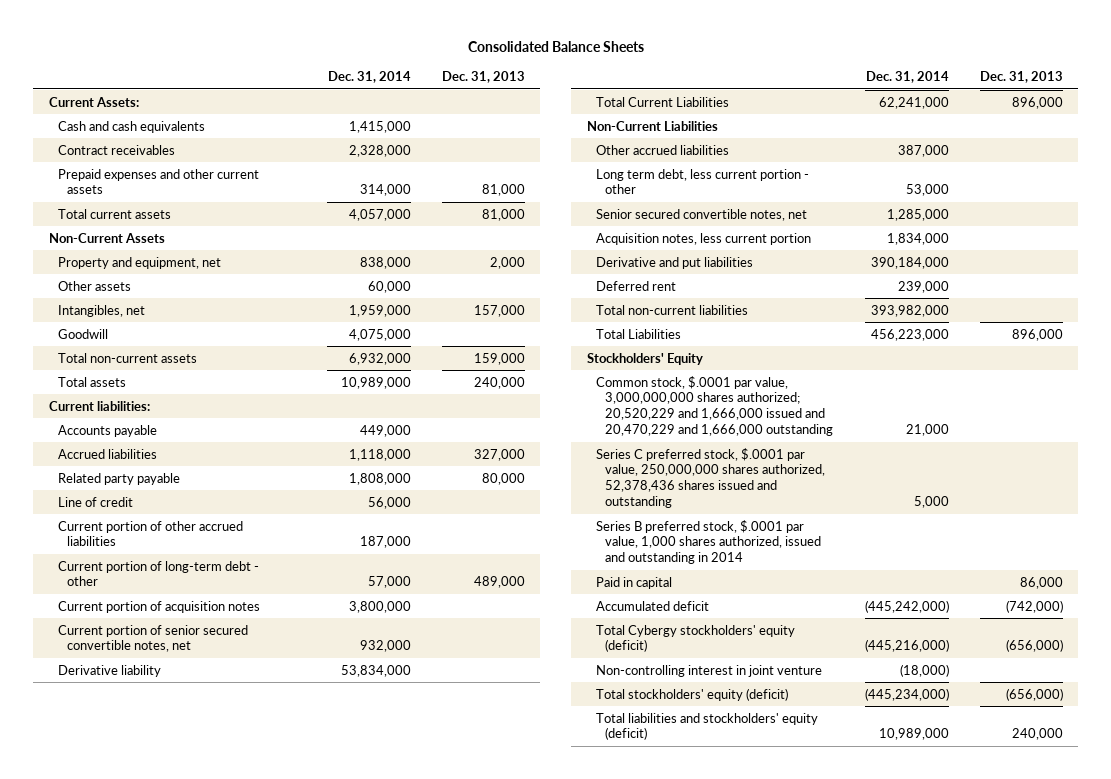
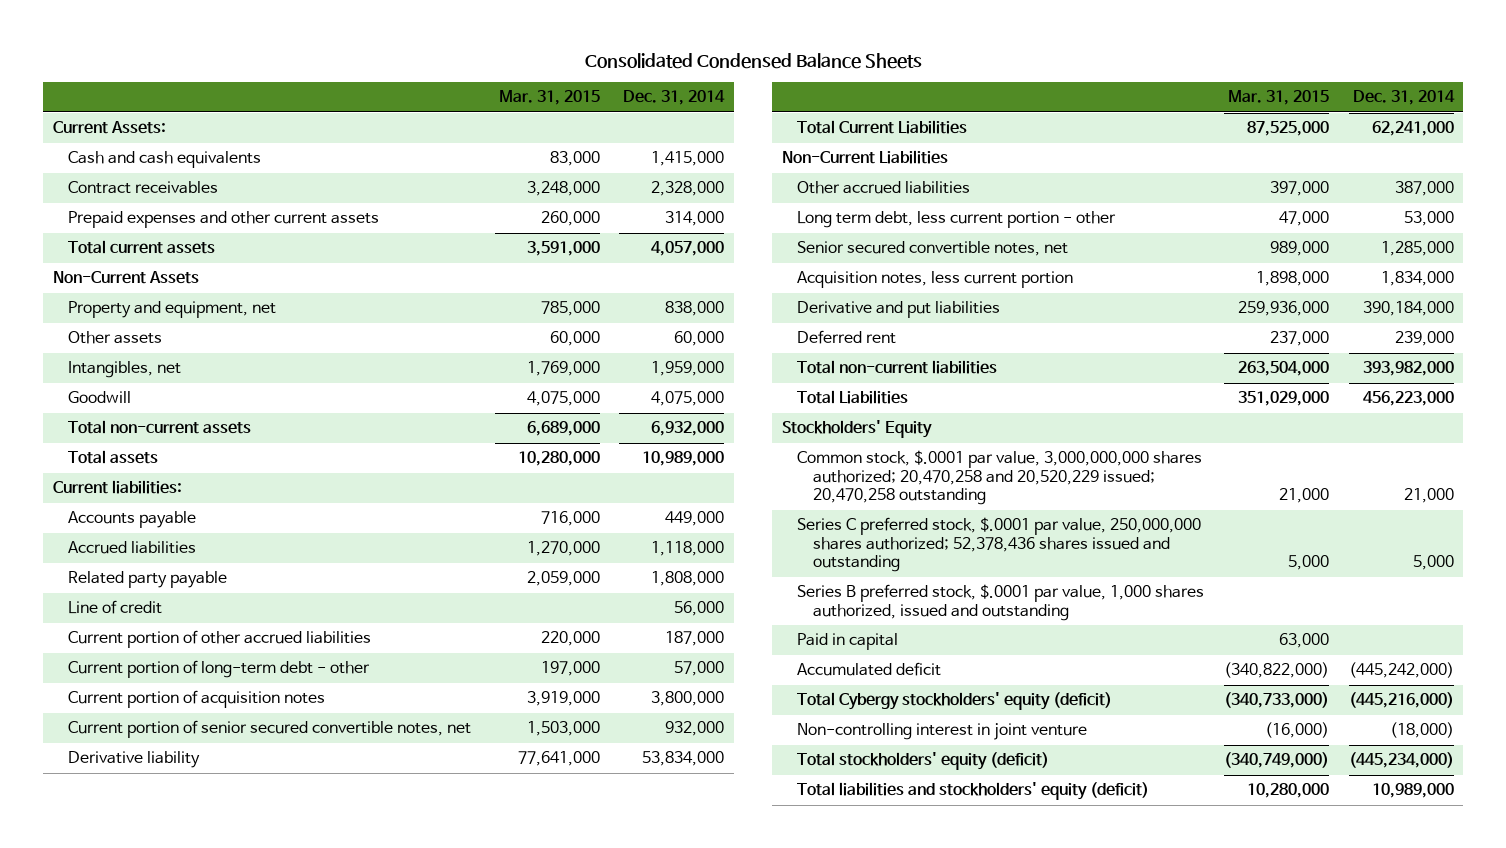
[467,41,644,53] Consolidated Balance Sheets -> [585,52,923,69] Consolidated Condensed Balance Sheets
[441,71,525,84] Dec. 31, 2013 -> none
none -> [498,90,600,106] Mar. 31, 2015
[596,375,834,437] Common stock, $.0001 par value, 3,000,000,000 shares authorized; 20,520,229 and 1,666,000 issued and 20,470,229 and 1,666,000 outstanding -> [797,450,1203,506] Common stock, $.0001 par value, 3,000,000,000 shares authorized; 20,470,258 and 20,520,229 issued; 20,470,258 outstanding
[596,447,826,509] Series C preferred stock, $.0001 par value, 250,000,000 shares authorized, 52,378,436 shares issued and outstanding -> [797,517,1202,573] Series C preferred stock, $.0001 par value, 250,000,000 shares authorized; 52,378,436 shares issued and outstanding
[596,519,822,565] Series B preferred stock, $.0001 par value, 1,000 shares authorized, issued and outstanding in 2014 -> [797,584,1205,621] Series B preferred stock, $.0001 par value, 1,000 shares authorized, issued and outstanding

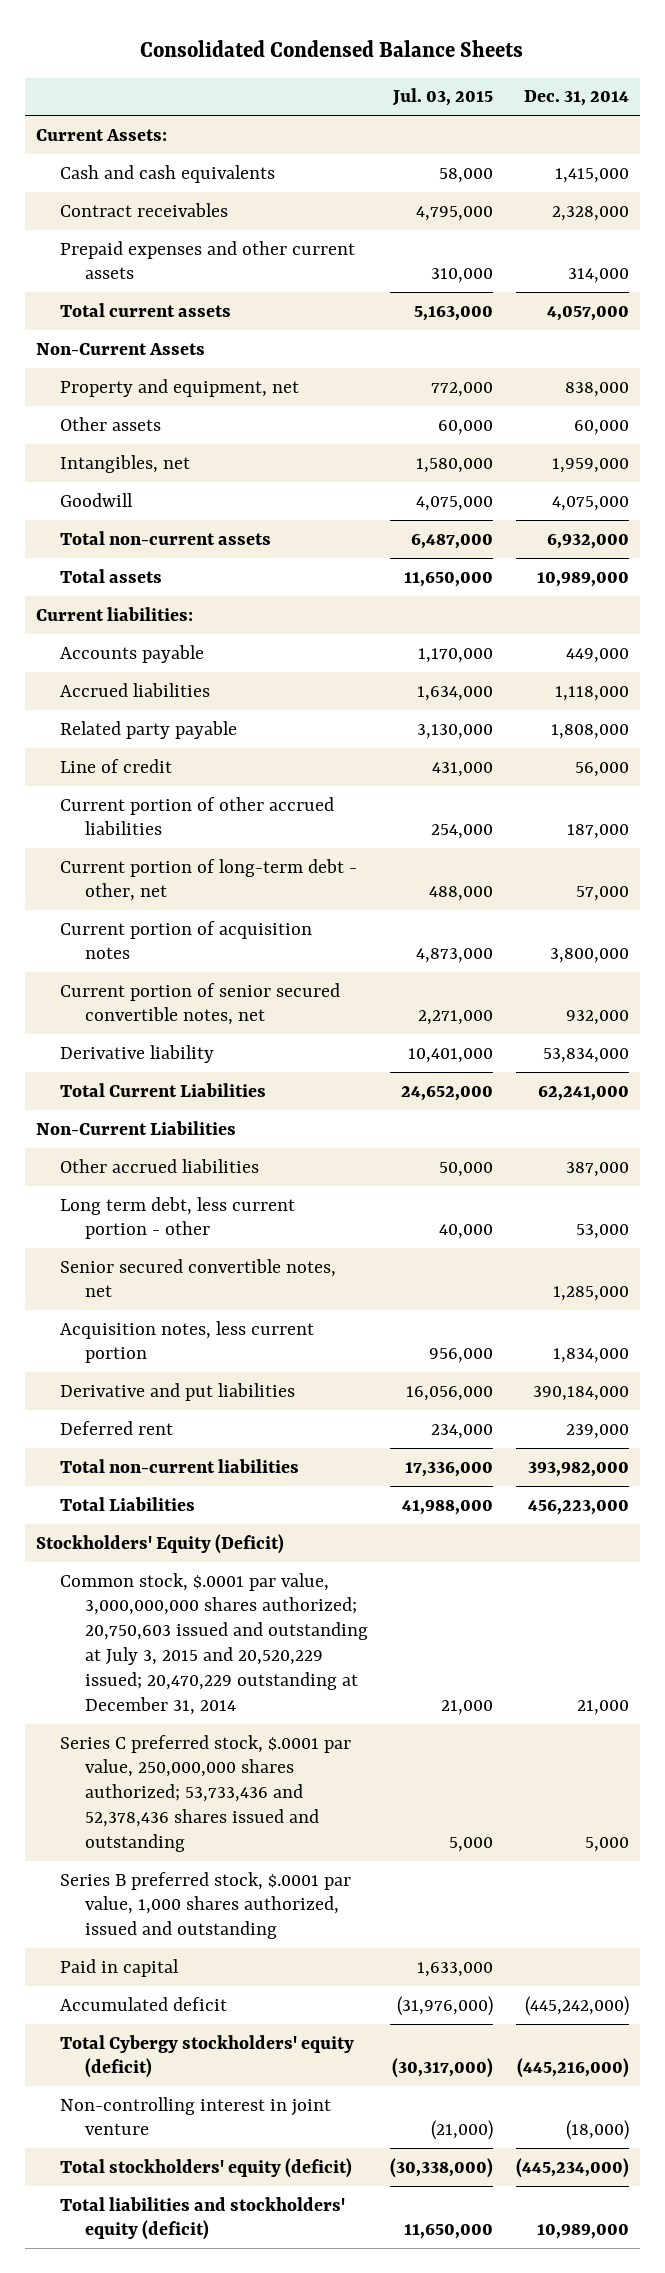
[498,90,600,106] Mar. 31, 2015 -> none
none -> [392,88,494,107] Jul. 03, 2015
[67,660,370,679] Current portion of long-term debt - other -> [60,858,358,902] Current portion of long-term debt - other, net
[782,420,933,439] Stockholders' Equity -> [36,1533,285,1554] Stockholders' Equity (Deficit)
[797,450,1203,506] Common stock, $.0001 par value, 3,000,000,000 shares authorized; 20,470,258 and 20,520,229 issued; 20,470,258 outstanding -> [60,1572,368,1715] Common stock, $.0001 par value, 3,000,000,000 shares authorized; 20,750,603 issued and outstanding at July 3, 2015 and 20,520,229 issued; 20,470,229 outstanding at December 31, 2014
[797,517,1202,573] Series C preferred stock, $.0001 par value, 250,000,000 shares authorized; 52,378,436 shares issued and outstanding -> [60,1734,352,1852] Series C preferred stock, $.0001 par value, 250,000,000 shares authorized; 53,733,436 and 52,378,436 shares issued and outstanding

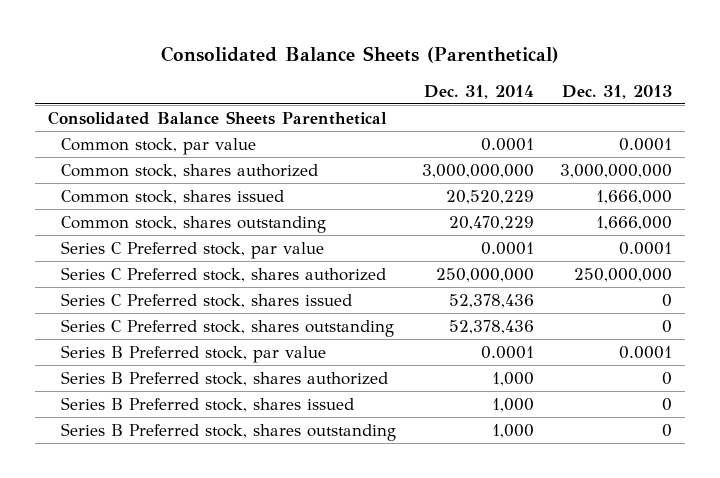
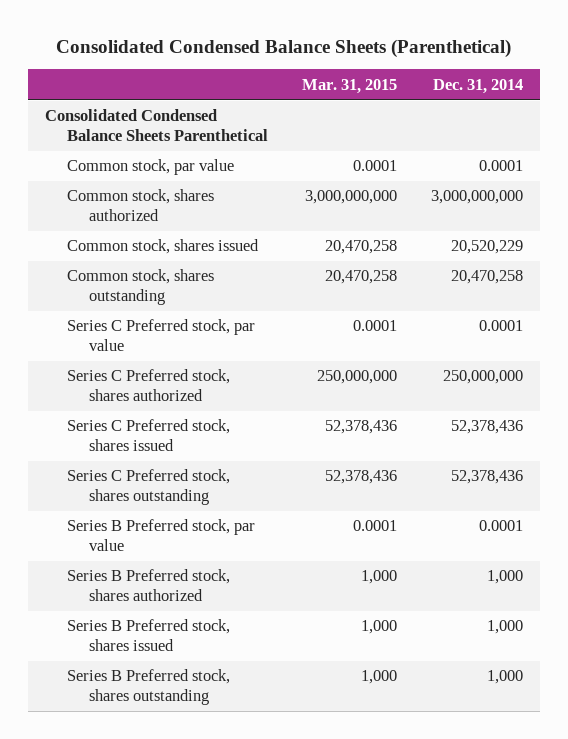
[160,45,559,63] Consolidated Balance Sheets (Parenthetical) -> [55,39,511,59] Consolidated Condensed Balance Sheets (Parenthetical)
[562,84,673,99] Dec. 31, 2013 -> none
none -> [301,78,397,94] Mar. 31, 2015
[47,110,387,125] Consolidated Balance Sheets Parenthetical -> [44,109,268,142] Consolidated Condensed Balance Sheets Parenthetical
[449,215,535,230] 20,470,229 -> [450,270,523,285] 20,470,258

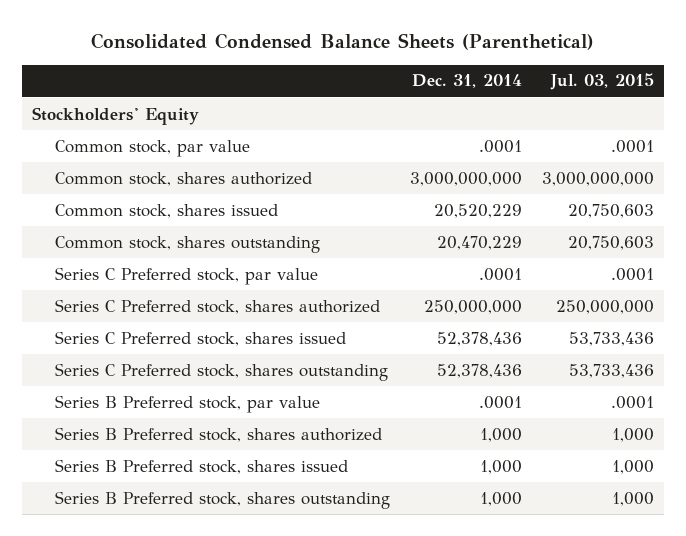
[301,78,397,94] Mar. 31, 2015 -> none
none -> [550,73,655,91] Jul. 03, 2015
[44,109,268,142] Consolidated Condensed Balance Sheets Parenthetical -> none
none -> [31,106,199,125] Stockholders' Equity
[478,160,523,172] 0.0001 -> [478,139,522,153] .0001
[450,270,523,285] 20,470,258 -> [436,235,522,250] 20,470,229
[478,320,523,332] 0.0001 -> [478,267,522,281] .0001
[478,520,523,532] 0.0001 -> [478,395,522,409] .0001

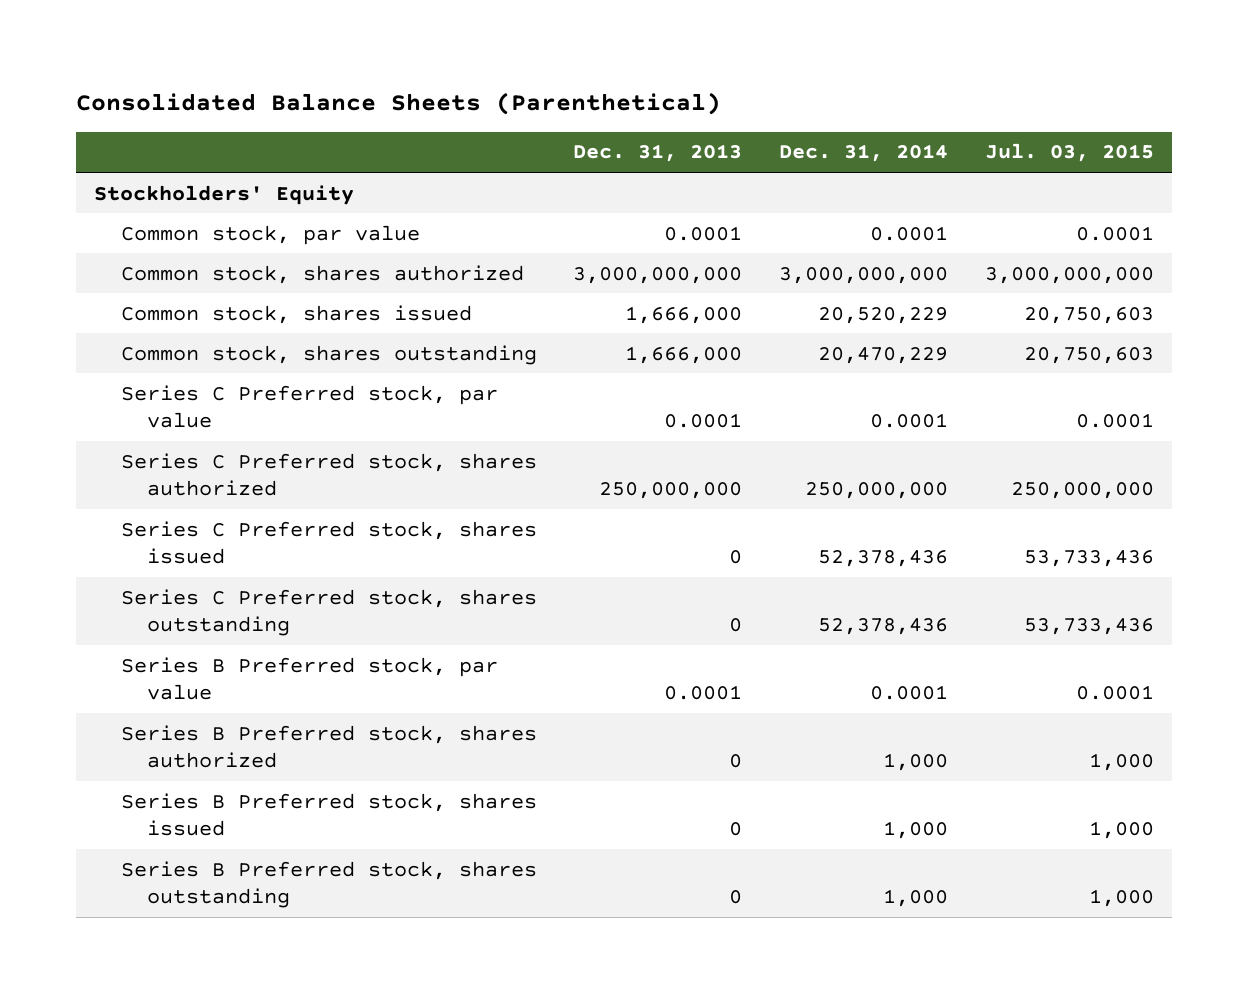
[90,32,594,50] Consolidated Condensed Balance Sheets (Parenthetical) -> [75,91,721,115] Consolidated Balance Sheets (Parenthetical)
none -> [573,144,743,163] Dec. 31, 2013
[478,139,522,153] .0001 -> [870,225,949,241] 0.0001
[611,139,655,153] .0001 -> [1075,225,1154,241] 0.0001
[478,267,522,281] .0001 -> [870,413,949,429] 0.0001
[611,267,655,281] .0001 -> [1075,413,1154,429] 0.0001
[478,395,522,409] .0001 -> [870,685,949,701] 0.0001
[611,395,655,409] .0001 -> [1075,685,1154,701] 0.0001

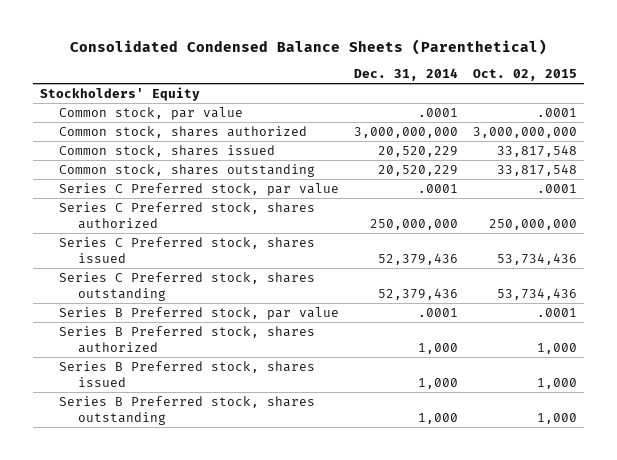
[75,91,721,115] Consolidated Balance Sheets (Parenthetical) -> [69,38,547,55] Consolidated Condensed Balance Sheets (Parenthetical)
[573,144,743,163] Dec. 31, 2013 -> none
[984,143,1154,163] Jul. 03, 2015 -> none
none -> [472,69,577,82] Oct. 02, 2015
[870,225,949,241] 0.0001 -> [417,107,458,117] .0001
[818,346,949,364] 20,470,229 -> [377,164,458,176] 20,520,229
[870,413,949,429] 0.0001 -> [417,183,458,193] .0001
[818,550,949,568] 52,378,436 -> [377,252,458,265] 52,379,436
[818,618,949,636] 52,378,436 -> [377,287,458,300] 52,379,436
[870,685,949,701] 0.0001 -> [417,307,458,317] .0001

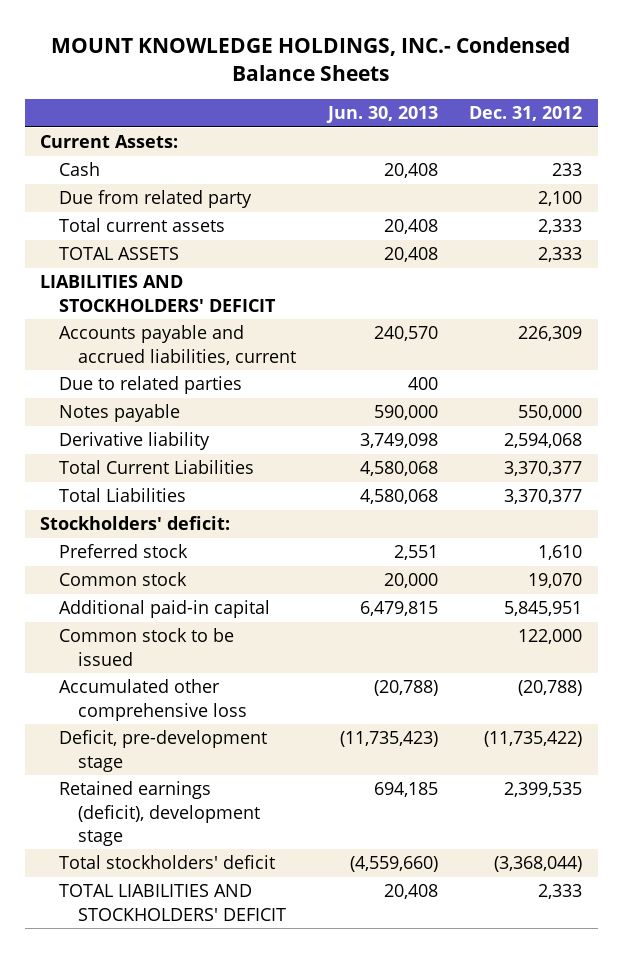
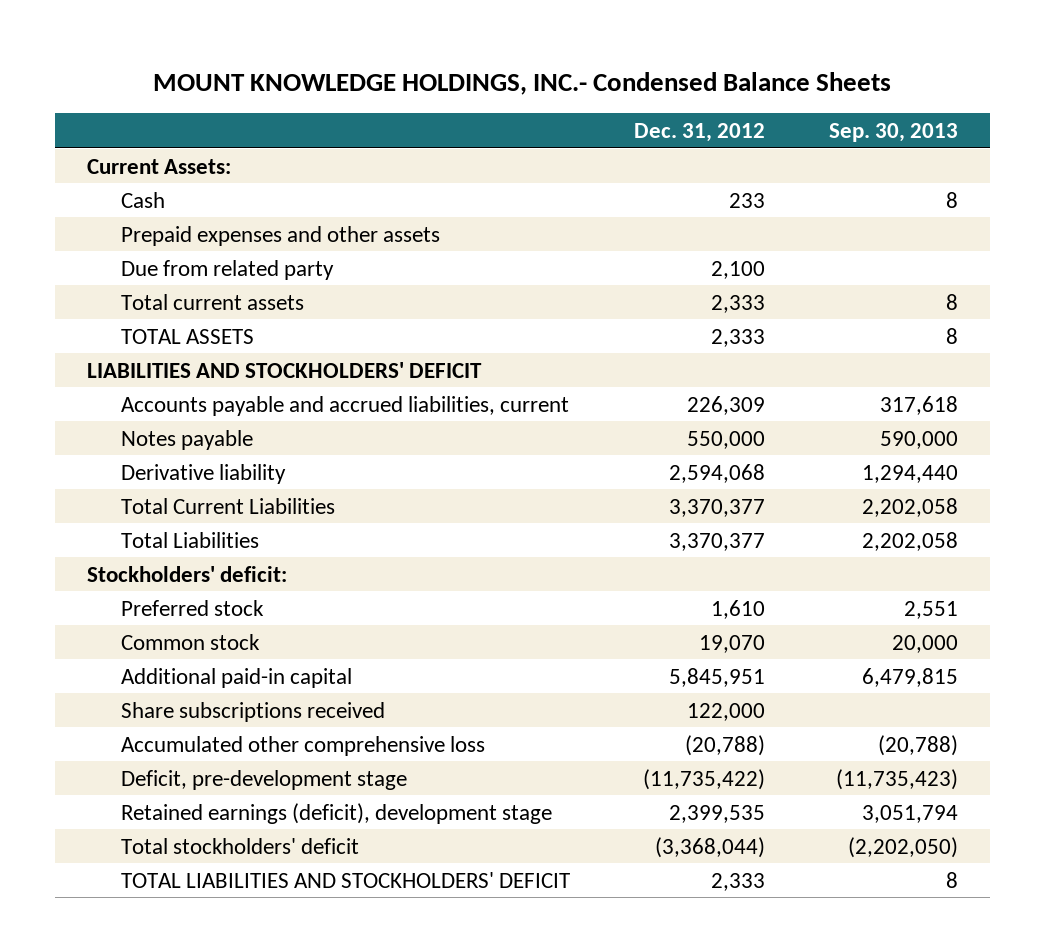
[325,106,438,124] Jun. 30, 2013 -> none
none -> [828,123,958,143] Sep. 30, 2013
none -> [121,225,441,246] Prepaid expenses and other assets
[59,376,243,395] Due to related parties -> none
[59,628,235,666] Common stock to be issued -> [121,701,386,722] Share subscriptions received

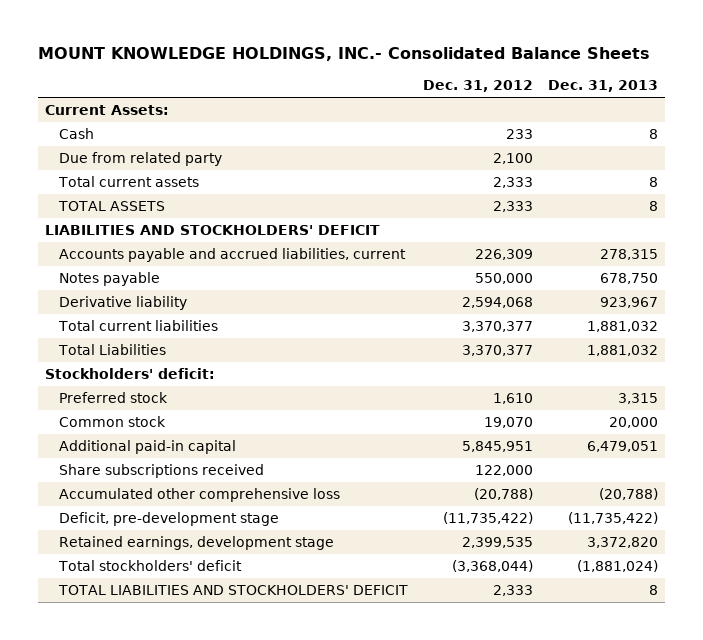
[153,71,892,95] MOUNT KNOWLEDGE HOLDINGS, INC.- Condensed Balance Sheets -> [37,47,650,62] MOUNT KNOWLEDGE HOLDINGS, INC.- Consolidated Balance Sheets
[828,123,958,143] Sep. 30, 2013 -> none
none -> [547,80,658,93] Dec. 31, 2013
[121,225,441,246] Prepaid expenses and other assets -> none
[121,497,336,514] Total Current Liabilities -> [58,319,219,331] Total current liabilities
[121,802,553,824] Retained earnings (deficit), development stage -> [59,535,335,550] Retained earnings, development stage

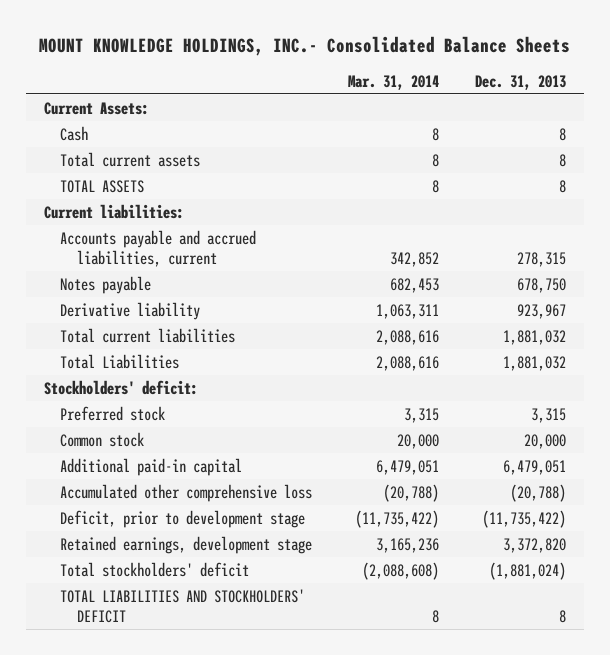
[422,80,533,93] Dec. 31, 2012 -> none
none -> [348,74,440,90] Mar. 31, 2014
[59,151,223,166] Due from related party -> none
[44,224,380,235] LIABILITIES AND STOCKHOLDERS' DEFICIT -> none
none -> [43,203,184,219] Current liabilities:
[59,463,265,478] Share subscriptions received -> none
[59,511,280,526] Deficit, pre-development stage -> [60,509,306,528] Deficit, prior to development stage

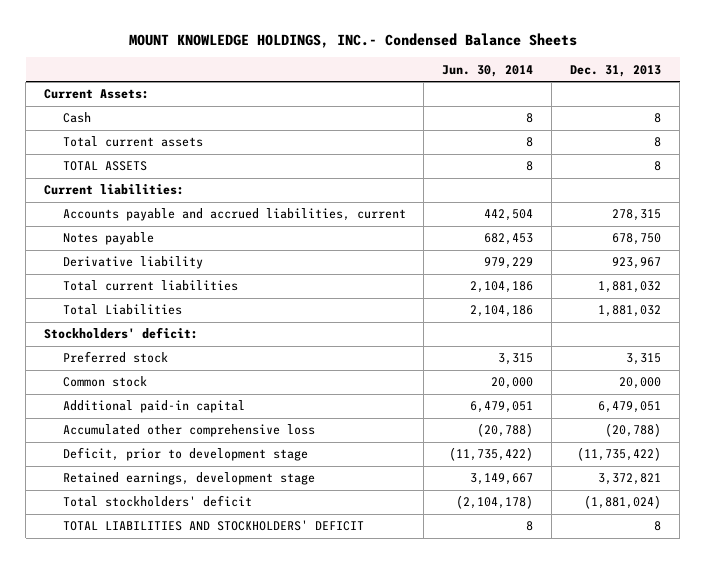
[38,35,570,56] MOUNT KNOWLEDGE HOLDINGS, INC.- Consolidated Balance Sheets -> [128,33,577,49] MOUNT KNOWLEDGE HOLDINGS, INC.- Condensed Balance Sheets
[348,74,440,90] Mar. 31, 2014 -> none
none -> [442,64,534,77] Jun. 30, 2014
[502,537,566,553] 3,372,820 -> [598,473,662,486] 3,372,821

